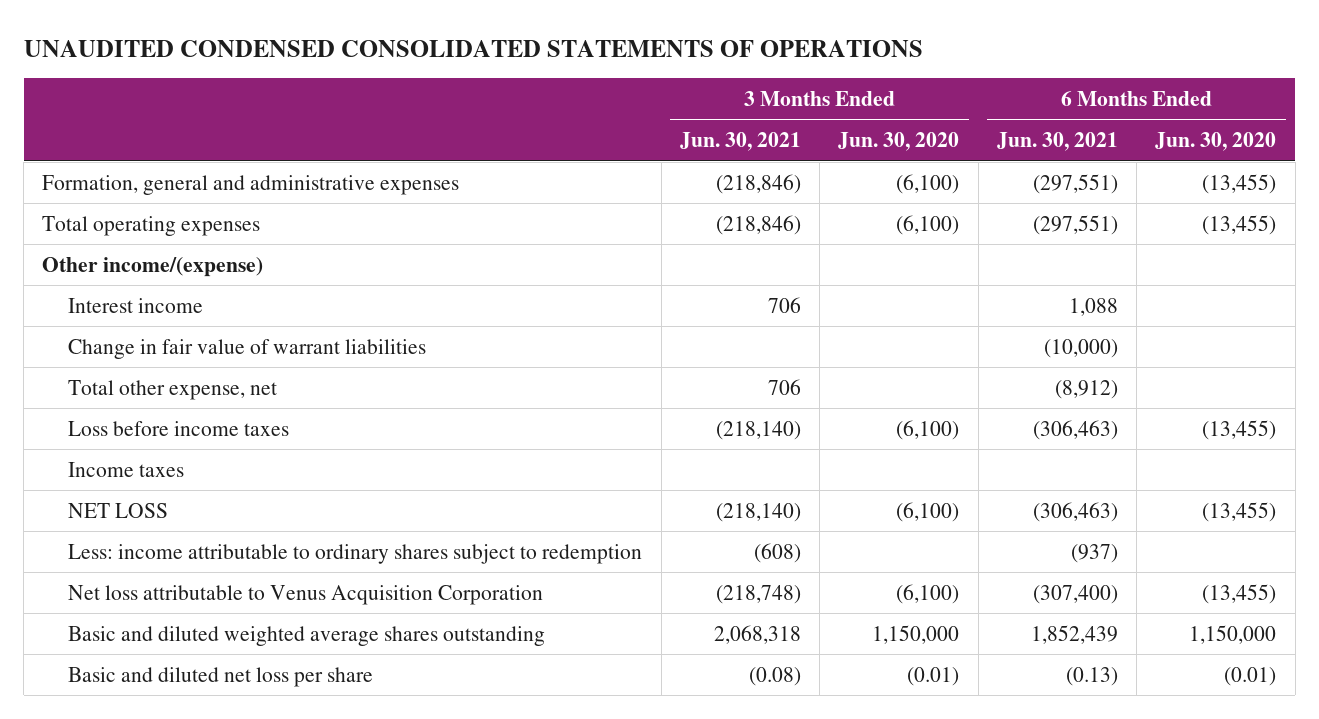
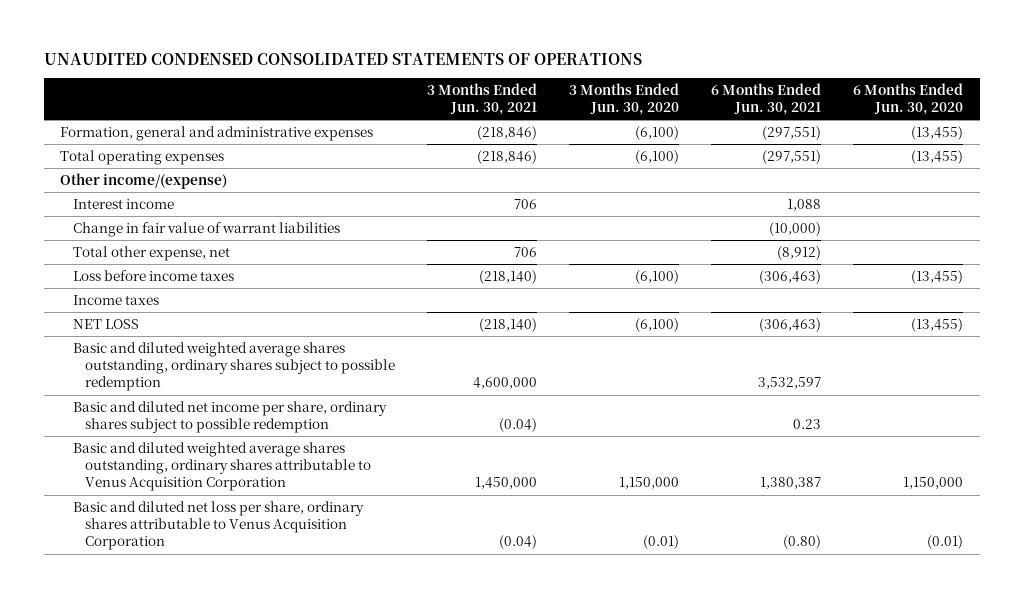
[68,543,643,564] Less: income attributable to ordinary shares subject to redemption -> none
[68,584,544,605] Net loss attributable to Venus Acquisition Corporation -> none
none -> [72,341,395,392] Basic and diluted weighted average shares outstanding, ordinary shares subject to possible redemption
none -> [72,400,387,434] Basic and diluted net income per share, ordinary shares subject to possible redemption
[68,625,546,646] Basic and diluted weighted average shares outstanding -> [72,441,371,492] Basic and diluted weighted average shares outstanding, ordinary shares attributable to Venus Acquisition Corporation
[713,624,801,644] 2,068,318 -> [475,477,538,490] 1,450,000
[1030,624,1118,644] 1,852,439 -> [760,477,822,490] 1,380,387
[68,666,374,687] Basic and diluted net loss per share -> [72,500,364,551] Basic and diluted net loss per share, ordinary shares attributable to Venus Acquisition Corporation
[748,666,801,686] (0.08) -> [499,535,538,550] (0.04)
[1065,666,1118,686] (0.13) -> [783,535,822,550] (0.80)

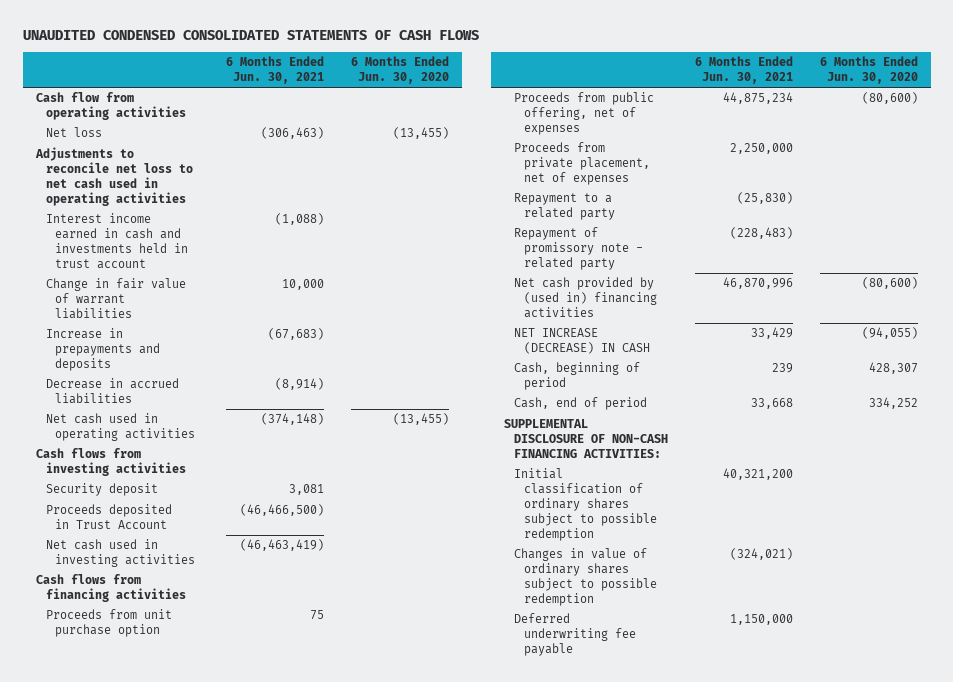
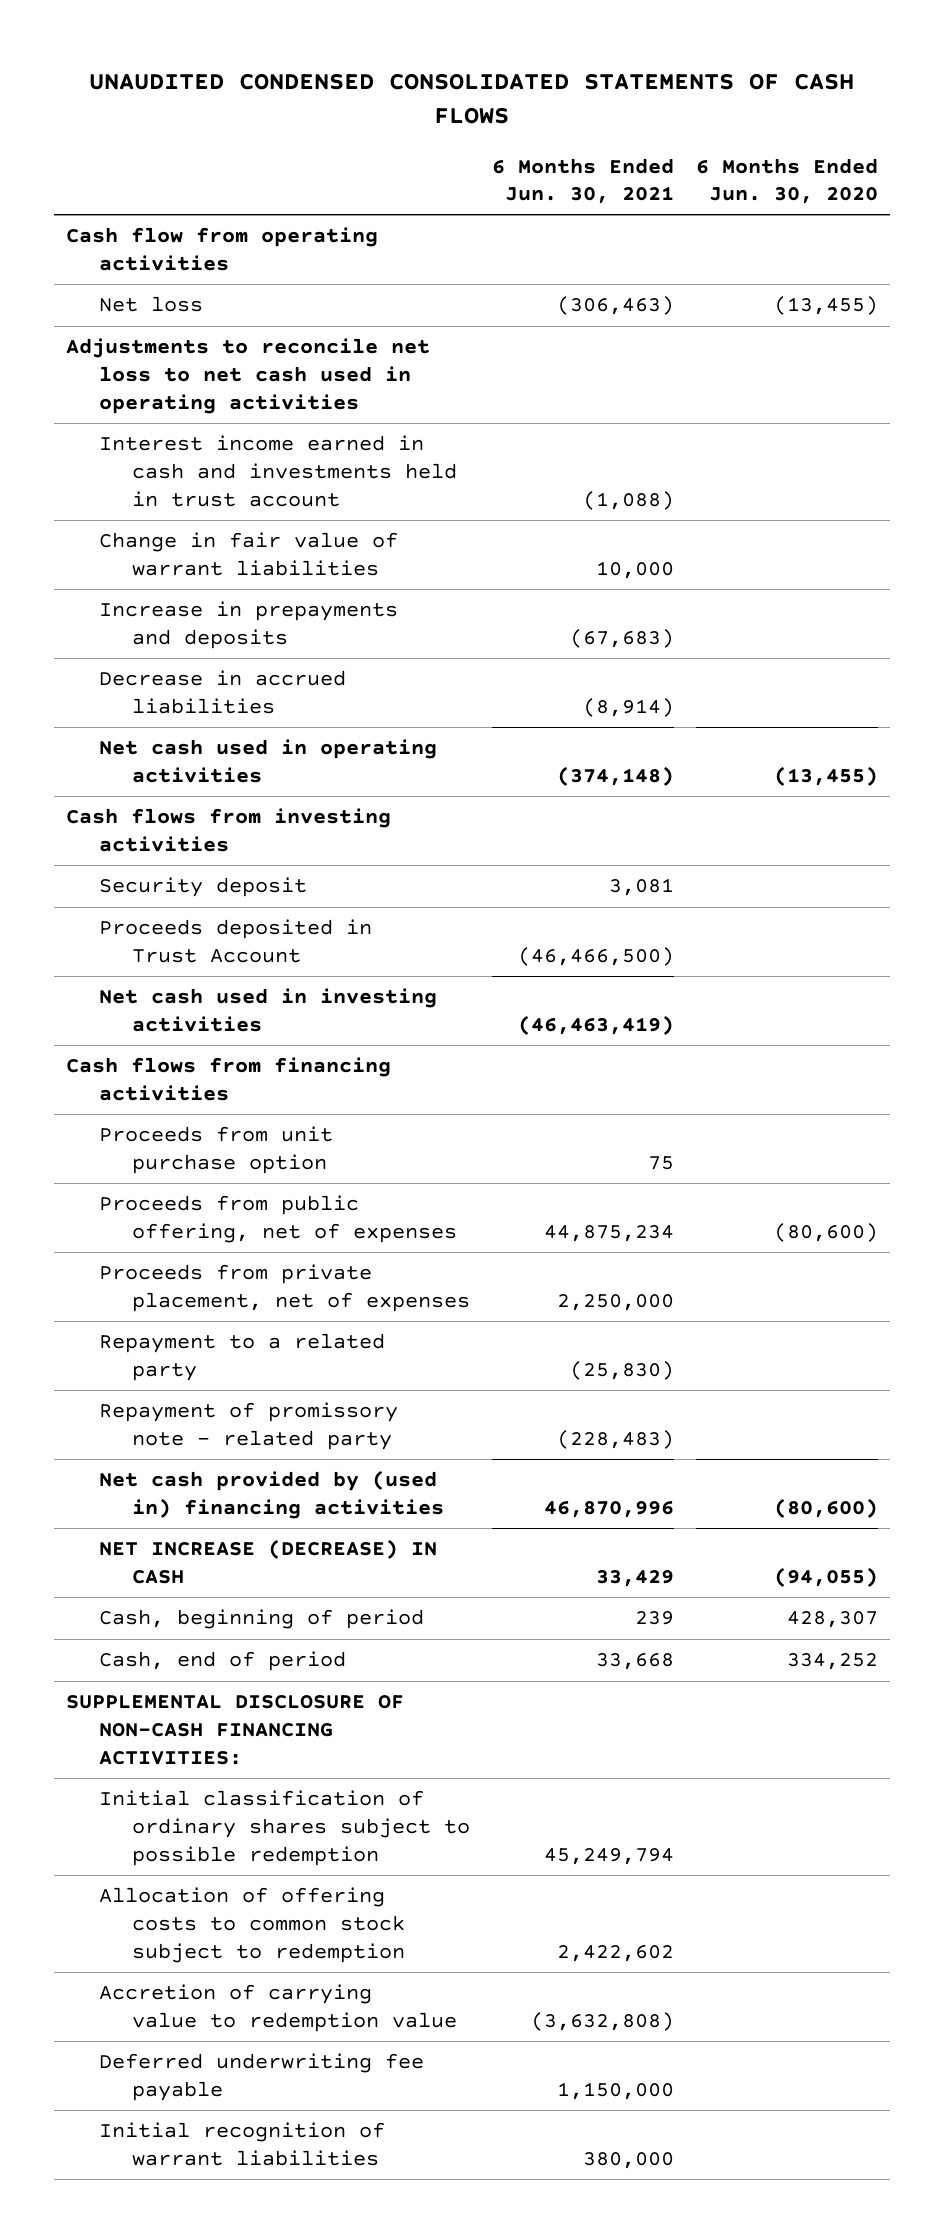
[722,468,793,481] 40,321,200 -> [544,1847,675,1865] 45,249,794
none -> [98,1887,406,1963] Allocation of offering costs to common stock subject to redemption
[514,548,657,606] Changes in value of ordinary shares subject to possible redemption -> [98,1984,458,2032] Accretion of carrying value to redemption value
[729,548,793,561] (324,021) -> [531,2011,675,2031] (3,632,808)
none -> [98,2122,385,2166] Initial recognition of warrant liabilities

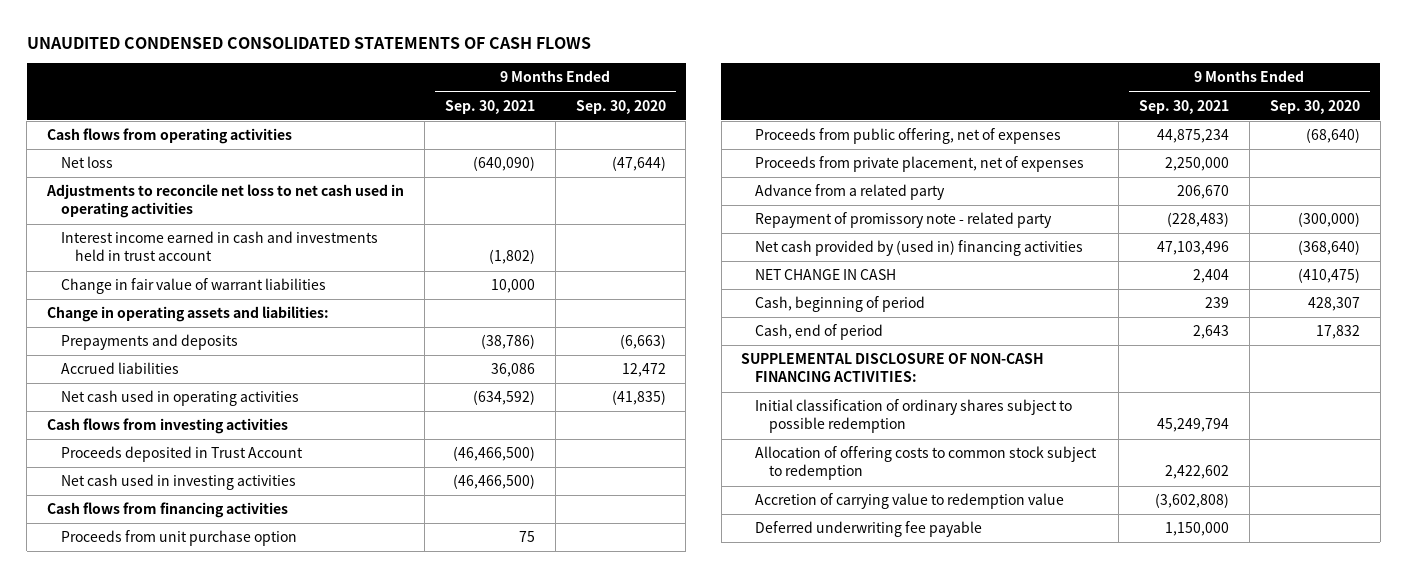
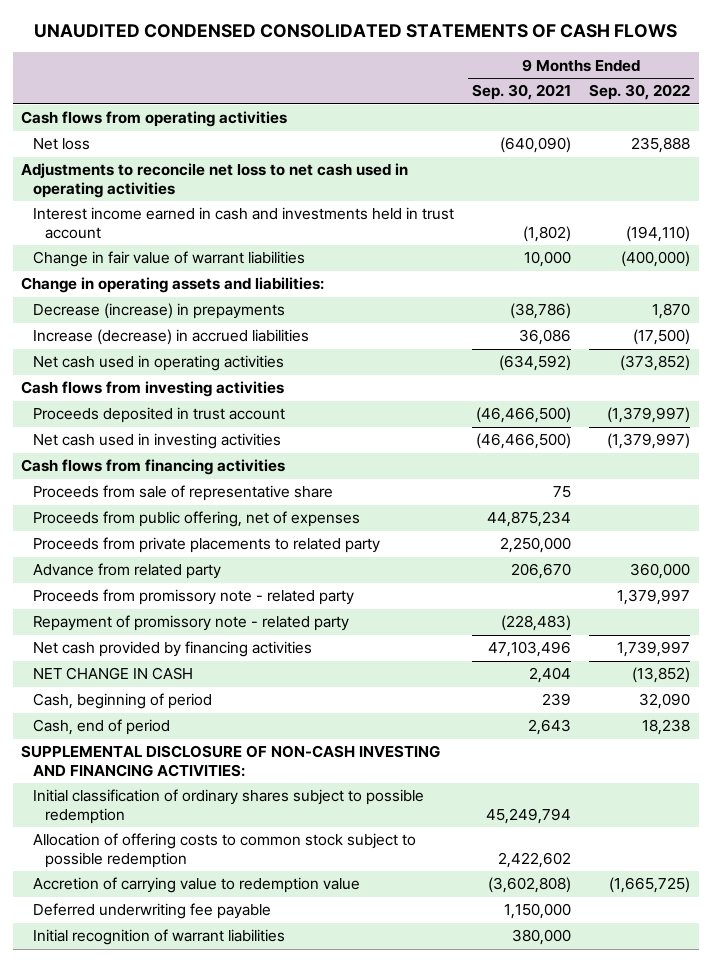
[575,99,666,114] Sep. 30, 2020 -> none
none -> [588,84,690,101] Sep. 30, 2022
[60,334,238,351] Prepayments and deposits -> [33,303,286,320] Decrease (increase) in prepayments
[60,362,179,375] Accrued liabilities -> [33,329,310,346] Increase (decrease) in accrued liabilities
[60,446,303,463] Proceeds deposited in Trust Account -> [33,407,286,424] Proceeds deposited in trust account
[60,530,297,547] Proceeds from unit purchase option -> none
none -> [33,485,334,502] Proceeds from sale of representative share
[754,156,1084,173] Proceeds from private placement, net of expenses -> [33,537,381,554] Proceeds from private placements to related party
[754,184,945,201] Advance from a related party -> [33,563,222,580] Advance from related party
none -> [33,589,355,606] Proceeds from promissory note - related party
[754,240,1083,257] Net cash provided by (used in) financing activities -> [33,641,313,658] Net cash provided by financing activities
[741,353,1045,383] SUPPLEMENTAL DISCLOSURE OF NON-CASH FINANCING ACTIVITIES: -> [21,745,441,777] SUPPLEMENTAL DISCLOSURE OF NON-CASH INVESTING AND FINANCING ACTIVITIES:
[754,446,1097,481] Allocation of offering costs to common stock subject to redemption -> [33,833,417,868] Allocation of offering costs to common stock subject to possible redemption
none -> [33,929,286,946] Initial recognition of warrant liabilities

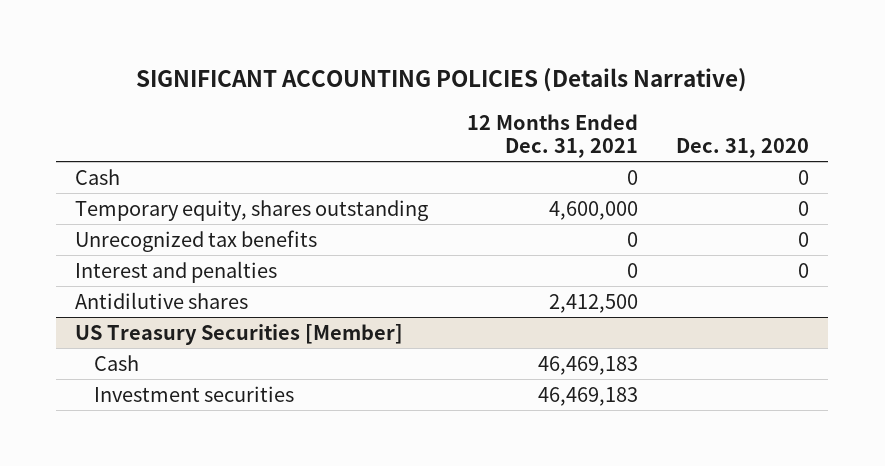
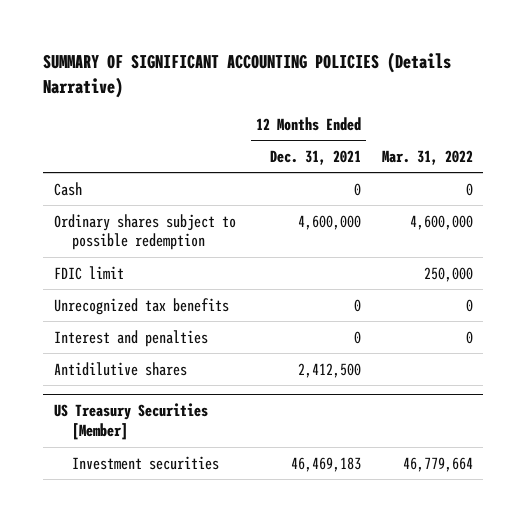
[136,68,748,93] SIGNIFICANT ACCOUNTING POLICIES (Details Narrative) -> [43,52,452,98] SUMMARY OF SIGNIFICANT ACCOUNTING POLICIES (Details Narrative)
[676,137,810,158] Dec. 31, 2020 -> none
none -> [381,149,473,165] Mar. 31, 2022
[75,199,429,221] Temporary equity, shares outstanding -> [53,213,236,251] Ordinary shares subject to possible redemption
none -> [53,265,124,280] FDIC limit
[94,354,140,371] Cash -> none

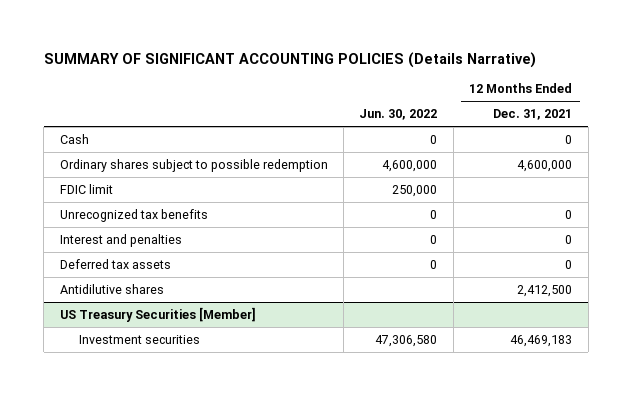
[381,149,473,165] Mar. 31, 2022 -> none
none -> [359,109,438,121] Jun. 30, 2022
none -> [59,258,171,269] Deferred tax assets

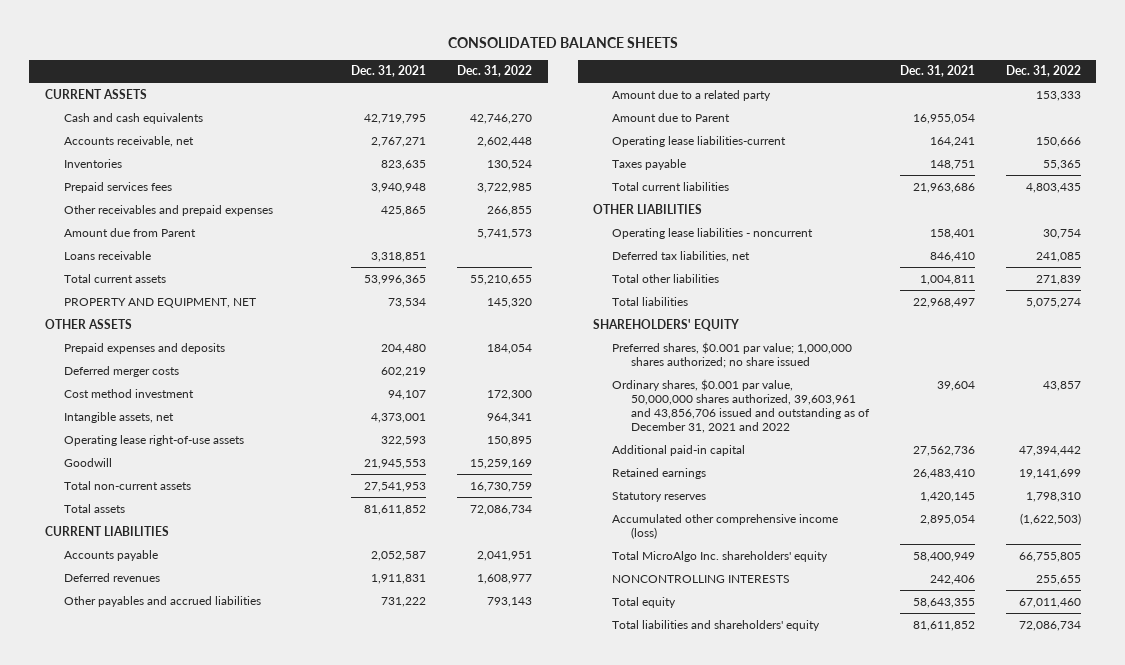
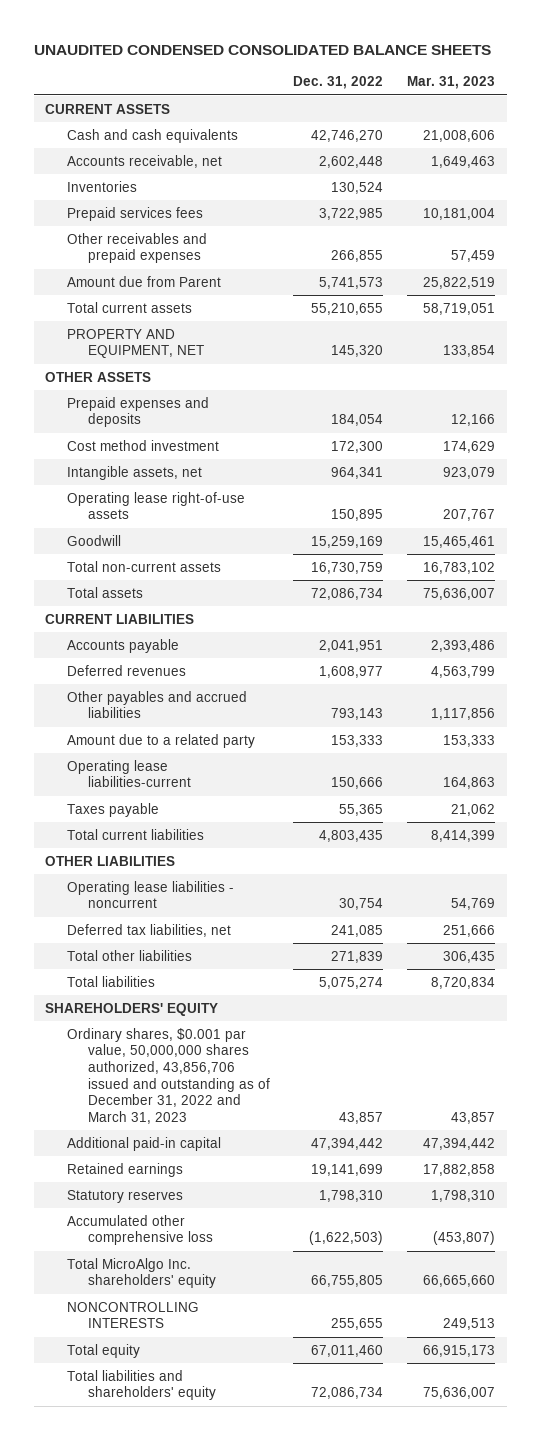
[447,36,678,48] CONSOLIDATED BALANCE SHEETS -> [33,44,491,55] UNAUDITED CONDENSED CONSOLIDATED BALANCE SHEETS
[351,65,427,78] Dec. 31, 2021 -> none
none -> [406,76,495,90] Mar. 31, 2023
[63,250,151,260] Loans receivable -> none
[63,365,179,377] Deferred merger costs -> none
[612,112,731,122] Amount due to Parent -> none
[612,341,853,368] Preferred shares, $0.001 par value; 1,000,000 shares authorized; no share issued -> none
[612,378,871,433] Ordinary shares, $0.001 par value, 50,000,000 shares authorized, 39,603,961 and 43,856,706 issued and outstanding as of December 31, 2021 and 2022 -> [66,1027,270,1124] Ordinary shares, $0.001 par value, 50,000,000 shares authorized, 43,856,706 issued and outstanding as of December 31, 2022 and March 31, 2023
[612,513,839,539] Accumulated other comprehensive income (loss) -> [66,1214,213,1246] Accumulated other comprehensive loss

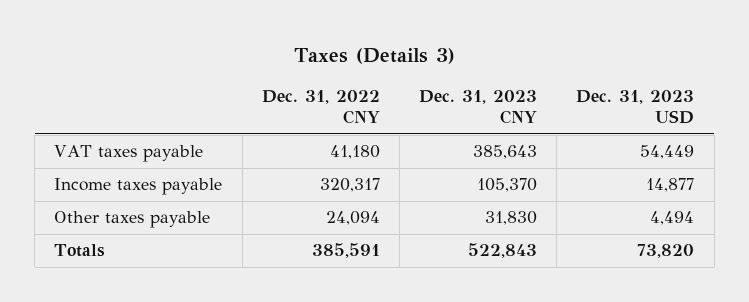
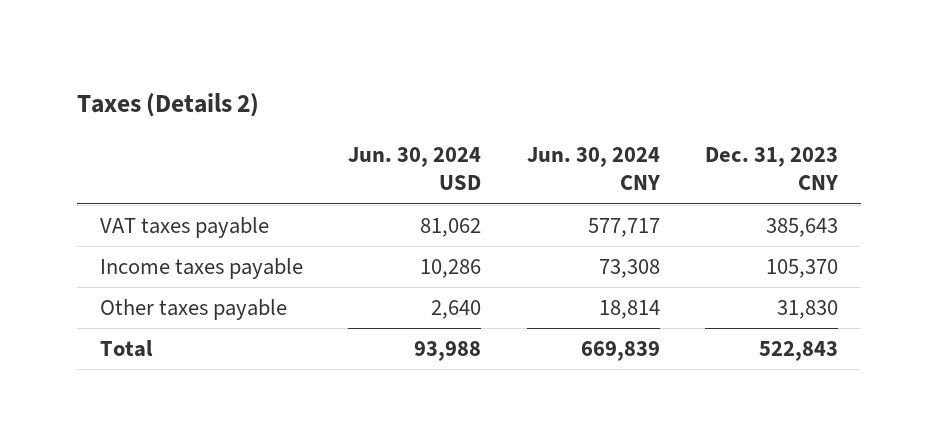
[294,47,456,64] Taxes (Details 3) -> [77,92,260,117] Taxes (Details 2)
[261,89,380,125] Dec. 31, 2022 CNY -> none
[576,89,695,125] Dec. 31, 2023 USD -> none
none -> [348,147,482,191] Jun. 30, 2024 USD
none -> [526,147,660,191] Jun. 30, 2024 CNY
[54,244,106,258] Totals -> [99,340,153,358] Total

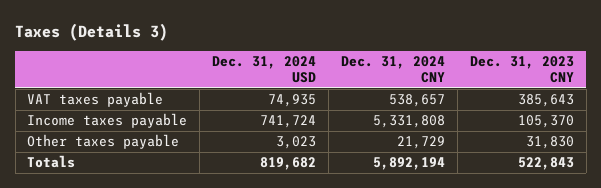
[77,92,260,117] Taxes (Details 2) -> [15,22,169,41] Taxes (Details 3)
[348,147,482,191] Jun. 30, 2024 USD -> none
[526,147,660,191] Jun. 30, 2024 CNY -> none
none -> [212,55,317,84] Dec. 31, 2024 USD
none -> [340,55,445,84] Dec. 31, 2024 CNY
[99,340,153,358] Total -> [27,155,76,169] Totals

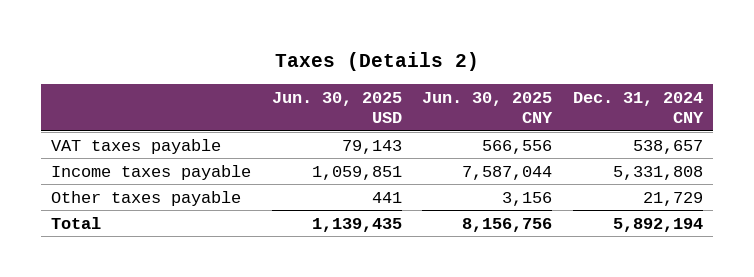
[15,22,169,41] Taxes (Details 3) -> [275,52,480,72] Taxes (Details 2)
[212,55,317,84] Dec. 31, 2024 USD -> none
[469,55,574,84] Dec. 31, 2023 CNY -> none
none -> [271,91,402,124] Jun. 30, 2025 USD
none -> [422,91,554,124] Jun. 30, 2025 CNY
[27,155,76,169] Totals -> [51,216,102,229] Total

